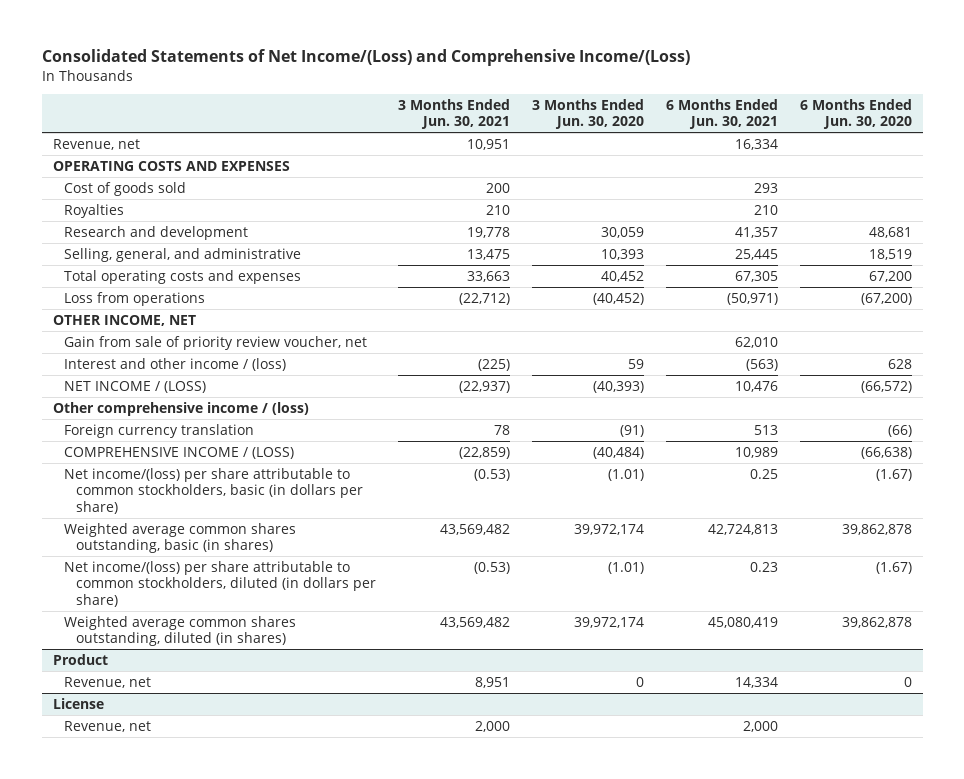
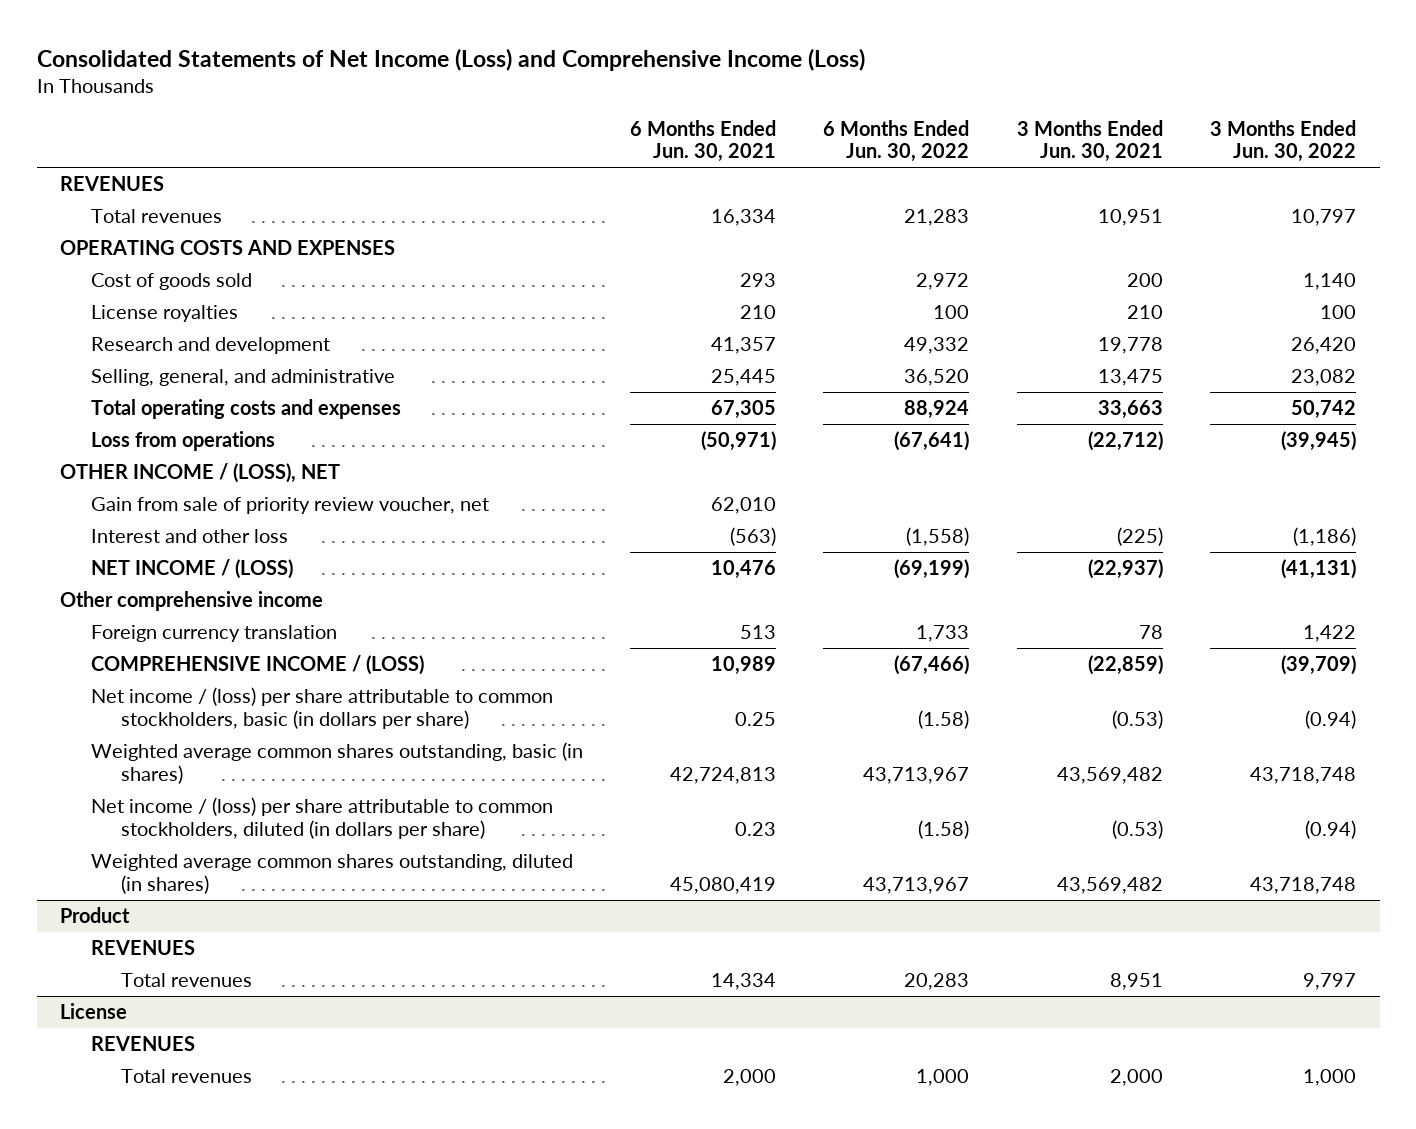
[41,49,690,67] Consolidated Statements of Net Income/(Loss) and Comprehensive Income/(Loss) -> [36,47,865,71] Consolidated Statements of Net Income (Loss) and Comprehensive Income (Loss)
[532,98,645,130] 3 Months Ended Jun. 30, 2020 -> none
[799,98,912,130] 6 Months Ended Jun. 30, 2020 -> none
none -> [823,119,970,163] 6 Months Ended Jun. 30, 2022
none -> [1209,119,1356,163] 3 Months Ended Jun. 30, 2022
none -> [60,176,165,192] REVENUES
[52,138,140,150] Revenue, net -> [90,209,222,224] Total revenues
[64,203,125,218] Royalties -> [90,305,238,323] License royalties
[52,314,196,326] OTHER INCOME, NET -> [60,463,341,484] OTHER INCOME / (LOSS), NET
[64,357,287,371] Interest and other income / (loss) -> [90,529,288,544] Interest and other loss
[52,401,309,416] Other comprehensive income / (loss) -> [60,591,324,612] Other comprehensive income
[64,467,364,514] Net income/(loss) per share attributable to common stockholders, basic (in dollars per share) -> [90,687,553,729] Net income / (loss) per share attributable to common stockholders, basic (in dollars per share)
[64,560,377,607] Net income/(loss) per share attributable to common stockholders, diluted (in dollars per share) -> [90,797,553,839] Net income / (loss) per share attributable to common stockholders, diluted (in dollars per share)
none -> [90,940,195,956] REVENUES
[64,676,152,688] Revenue, net -> [121,973,253,988] Total revenues
none -> [90,1036,195,1052] REVENUES
[64,720,152,732] Revenue, net -> [121,1069,253,1084] Total revenues

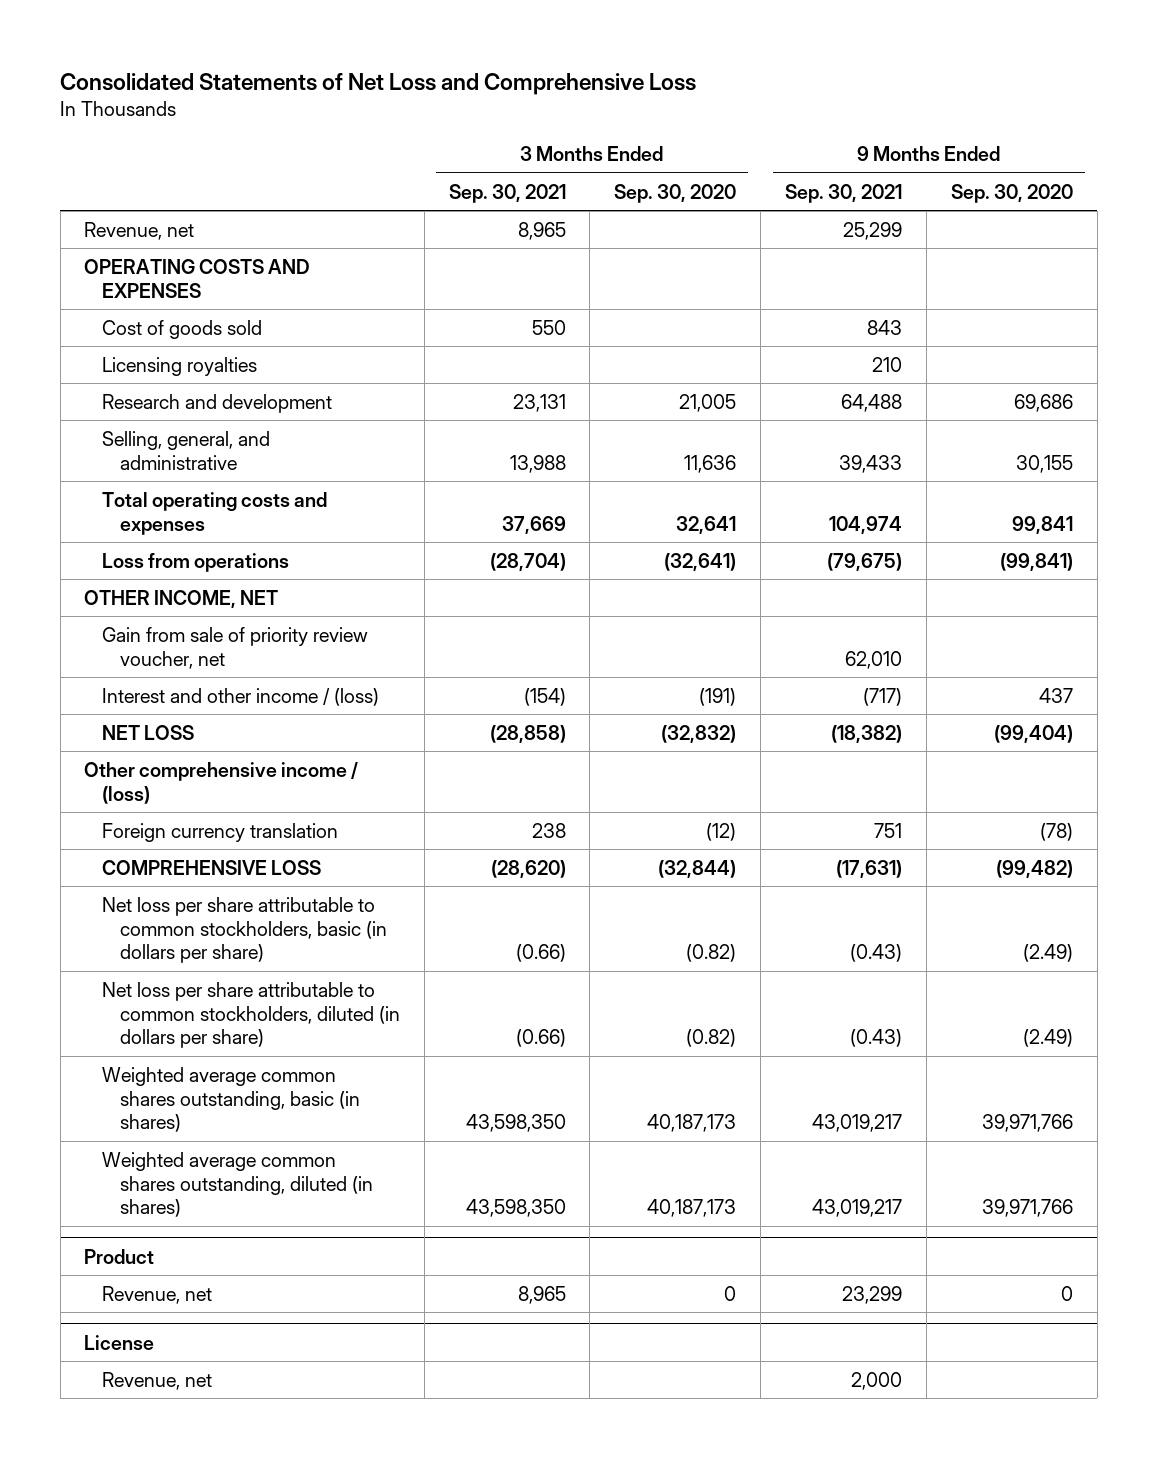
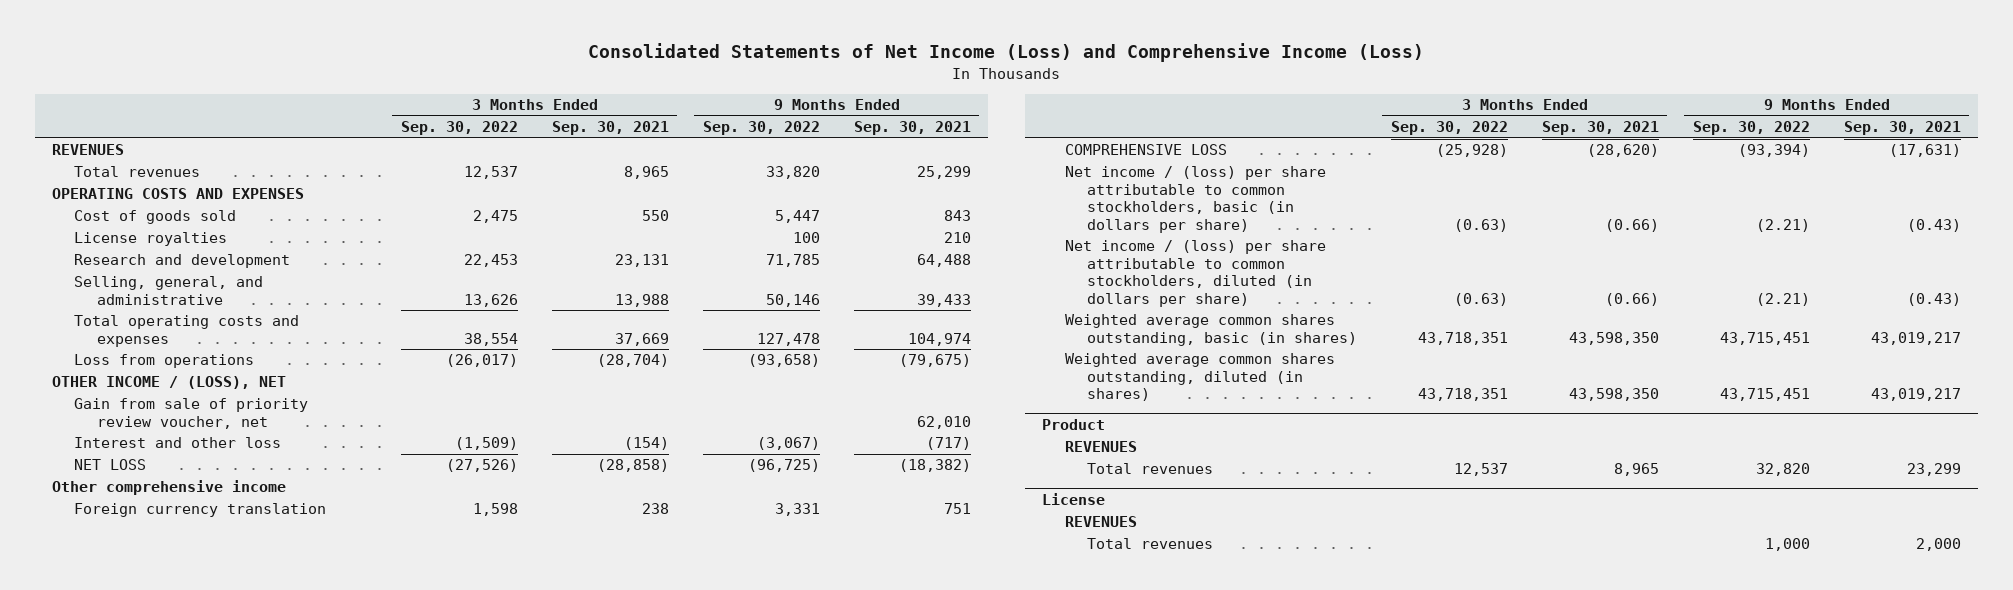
[60,73,697,96] Consolidated Statements of Net Loss and Comprehensive Loss -> [588,43,1425,63] Consolidated Statements of Net Income (Loss) and Comprehensive Income (Loss)
[614,183,737,203] Sep. 30, 2020 -> none
[950,183,1073,203] Sep. 30, 2020 -> none
none -> [400,121,518,136] Sep. 30, 2022
none -> [702,121,820,136] Sep. 30, 2022
none -> [52,144,125,156] REVENUES
[84,221,195,240] Revenue, net -> [74,166,201,178] Total revenues
[102,356,258,376] Licensing royalties -> [74,232,228,247] License royalties
[84,589,279,608] OTHER INCOME, NET -> [52,376,287,390] OTHER INCOME / (LOSS), NET
[102,687,380,706] Interest and other income / (loss) -> [74,437,282,449] Interest and other loss
[84,761,359,804] Other comprehensive income / (loss) -> [52,480,287,496] Other comprehensive income
[102,896,387,964] Net loss per share attributable to common stockholders, basic (in dollars per share) -> [1064,166,1326,233] Net income / (loss) per share attributable to common stockholders, basic (in dollars per share)
[102,981,400,1049] Net loss per share attributable to common stockholders, diluted (in dollars per share) -> [1064,240,1326,307] Net income / (loss) per share attributable to common stockholders, diluted (in dollars per share)
none -> [1064,441,1137,453] REVENUES
[102,1285,213,1304] Revenue, net -> [1086,463,1213,475] Total revenues
none -> [1064,516,1137,528] REVENUES
[102,1371,213,1390] Revenue, net -> [1086,538,1213,550] Total revenues

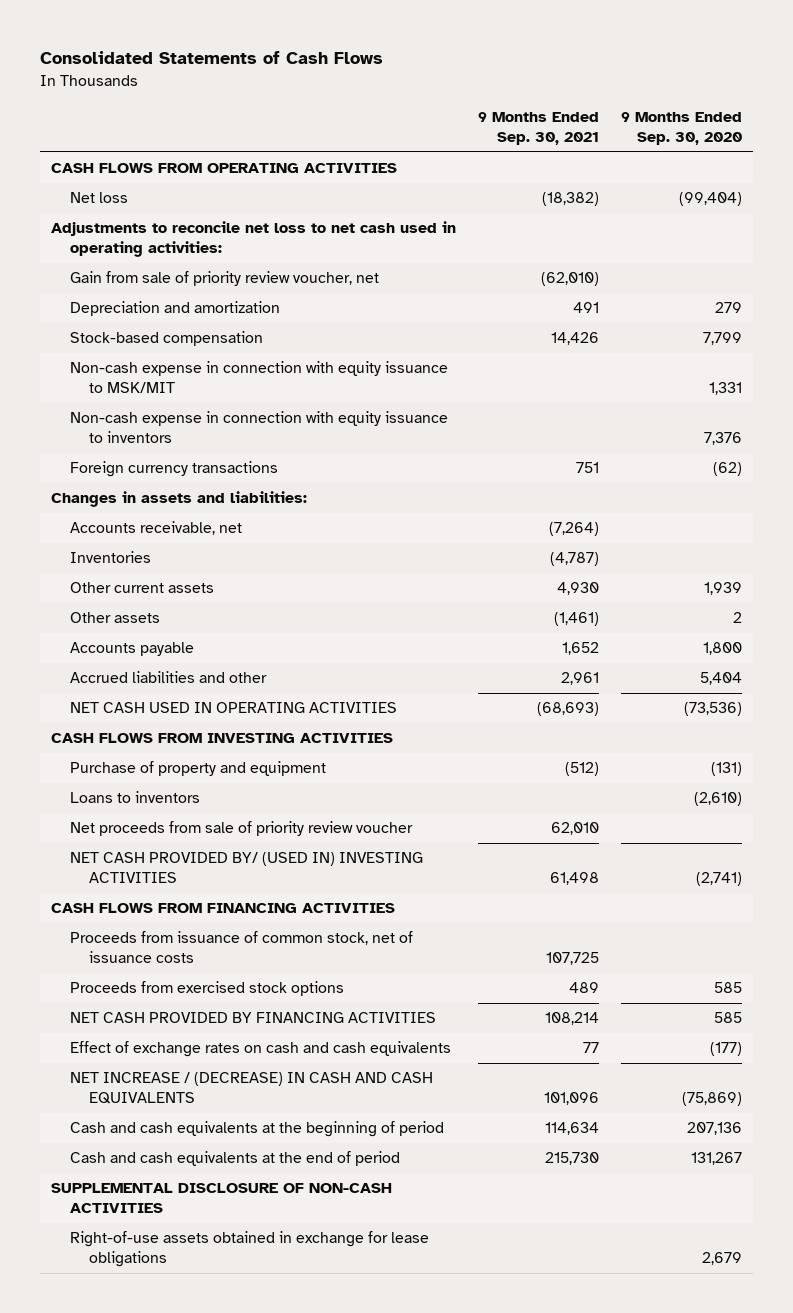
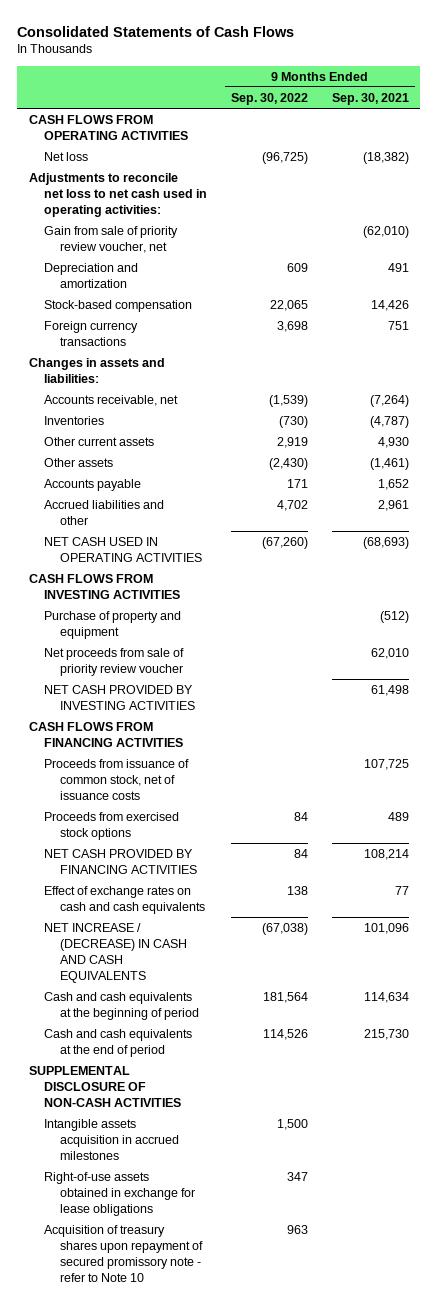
[621,112,743,145] 9 Months Ended Sep. 30, 2020 -> none
none -> [231,92,309,105] Sep. 30, 2022
[69,361,448,394] Non-cash expense in connection with equity issuance to MSK/MIT -> none
[69,411,448,444] Non-cash expense in connection with equity issuance to inventors -> none
[69,791,200,804] Loans to inventors -> none
[69,852,423,884] NET CASH PROVIDED BY/ (USED IN) INVESTING ACTIVITIES -> [44,684,195,710] NET CASH PROVIDED BY INVESTING ACTIVITIES
none -> [44,1118,179,1160] Intangible assets acquisition in accrued milestones
none -> [44,1224,203,1282] Acquisition of treasury shares upon repayment of secured promissory note - refer to Note 10

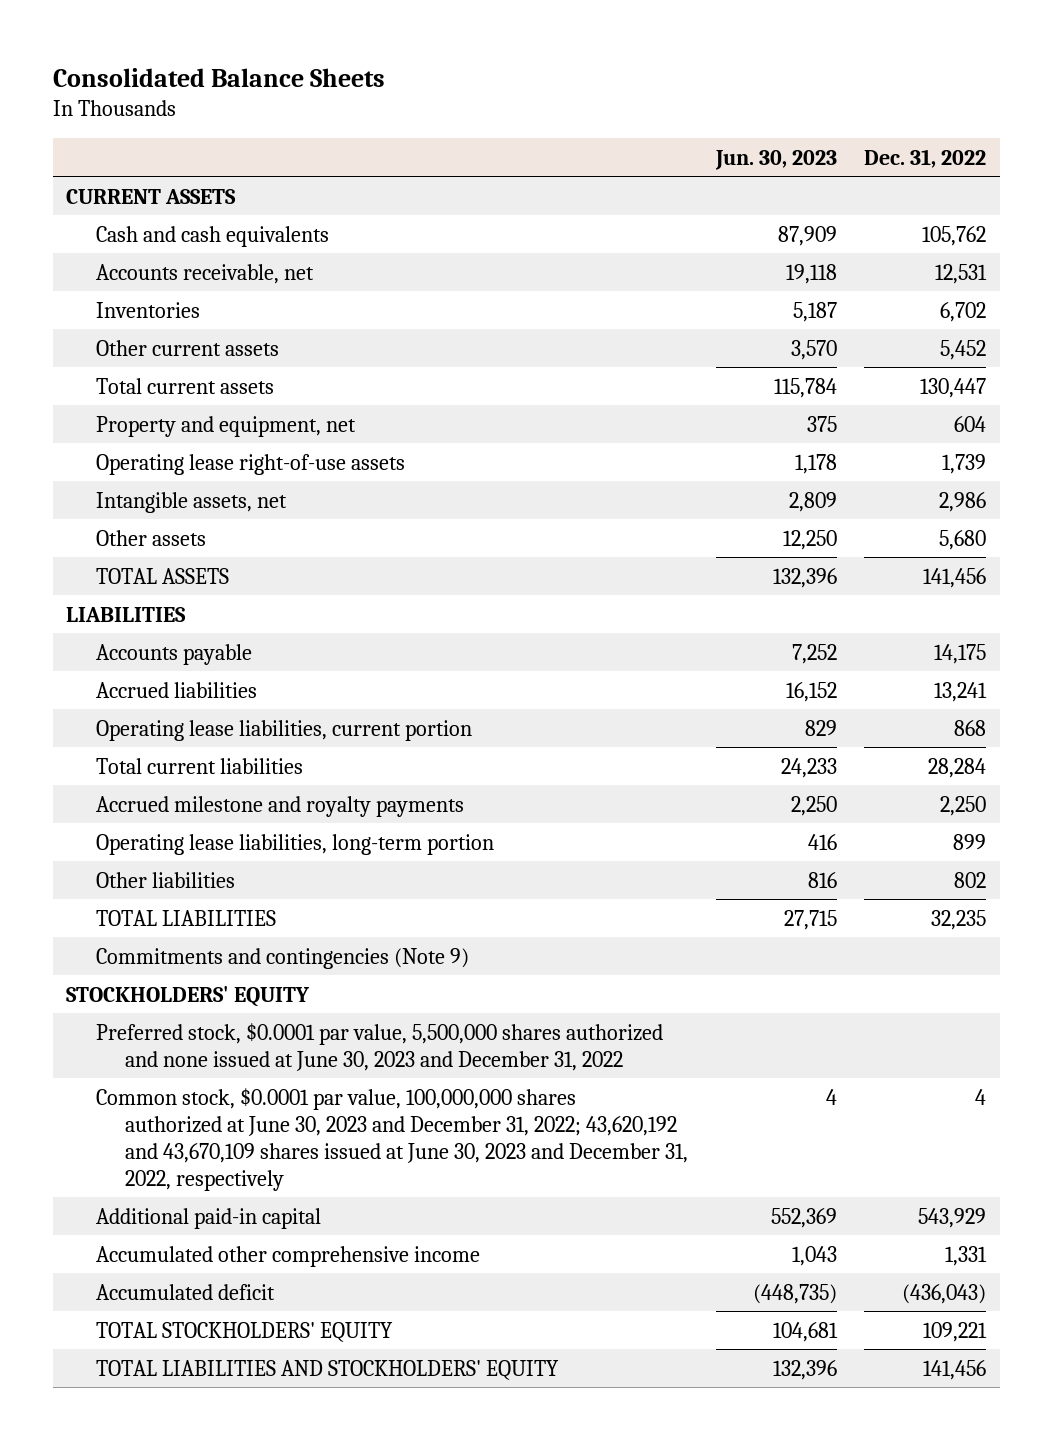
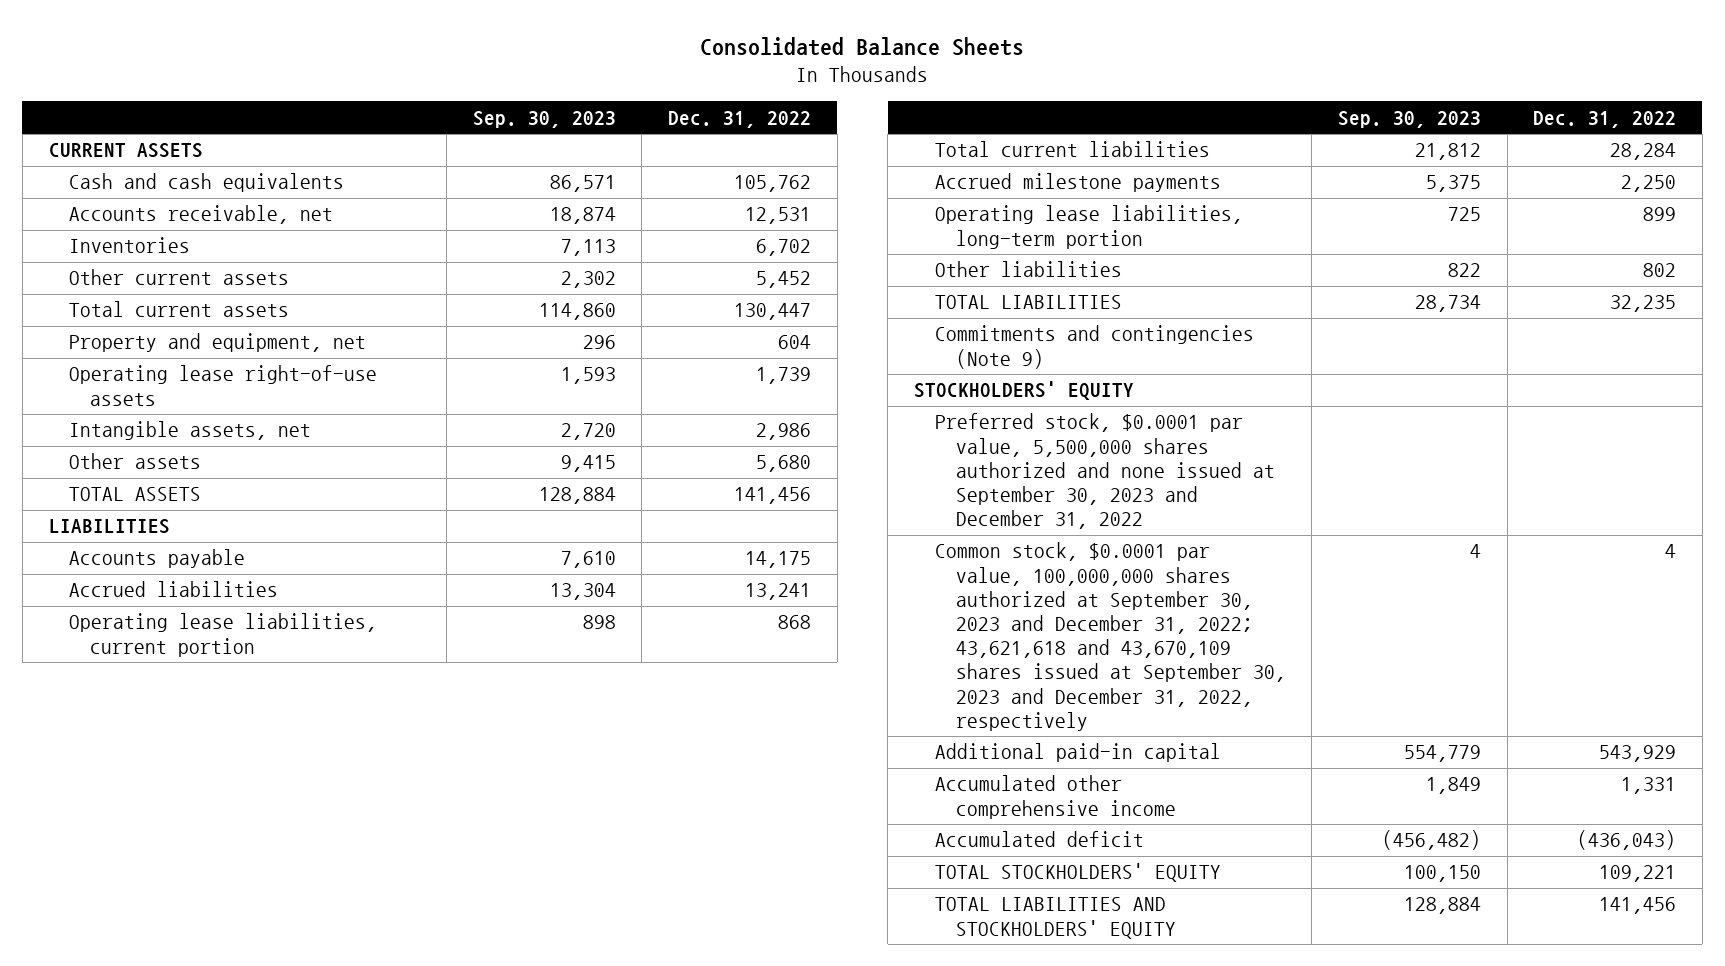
[714,149,837,170] Jun. 30, 2023 -> none
none -> [472,110,616,128] Sep. 30, 2023
[95,795,464,817] Accrued milestone and royalty payments -> [934,173,1221,193] Accrued milestone payments
[95,1022,663,1071] Preferred stock, $0.0001 par value, 5,500,000 shares authorized and none issued at June 30, 2023 and December 31, 2022 -> [934,413,1275,530] Preferred stock, $0.0001 par value, 5,500,000 shares authorized and none issued at September 30, 2023 and December 31, 2022
[95,1087,689,1191] Common stock, $0.0001 par value, 100,000,000 shares authorized at June 30, 2023 and December 31, 2022; 43,620,192 and 43,670,109 shares issued at June 30, 2023 and December 31, 2022, respectively -> [934,542,1286,731] Common stock, $0.0001 par value, 100,000,000 shares authorized at September 30, 2023 and December 31, 2022; 43,621,618 and 43,670,109 shares issued at September 30, 2023 and December 31, 2022, respectively

